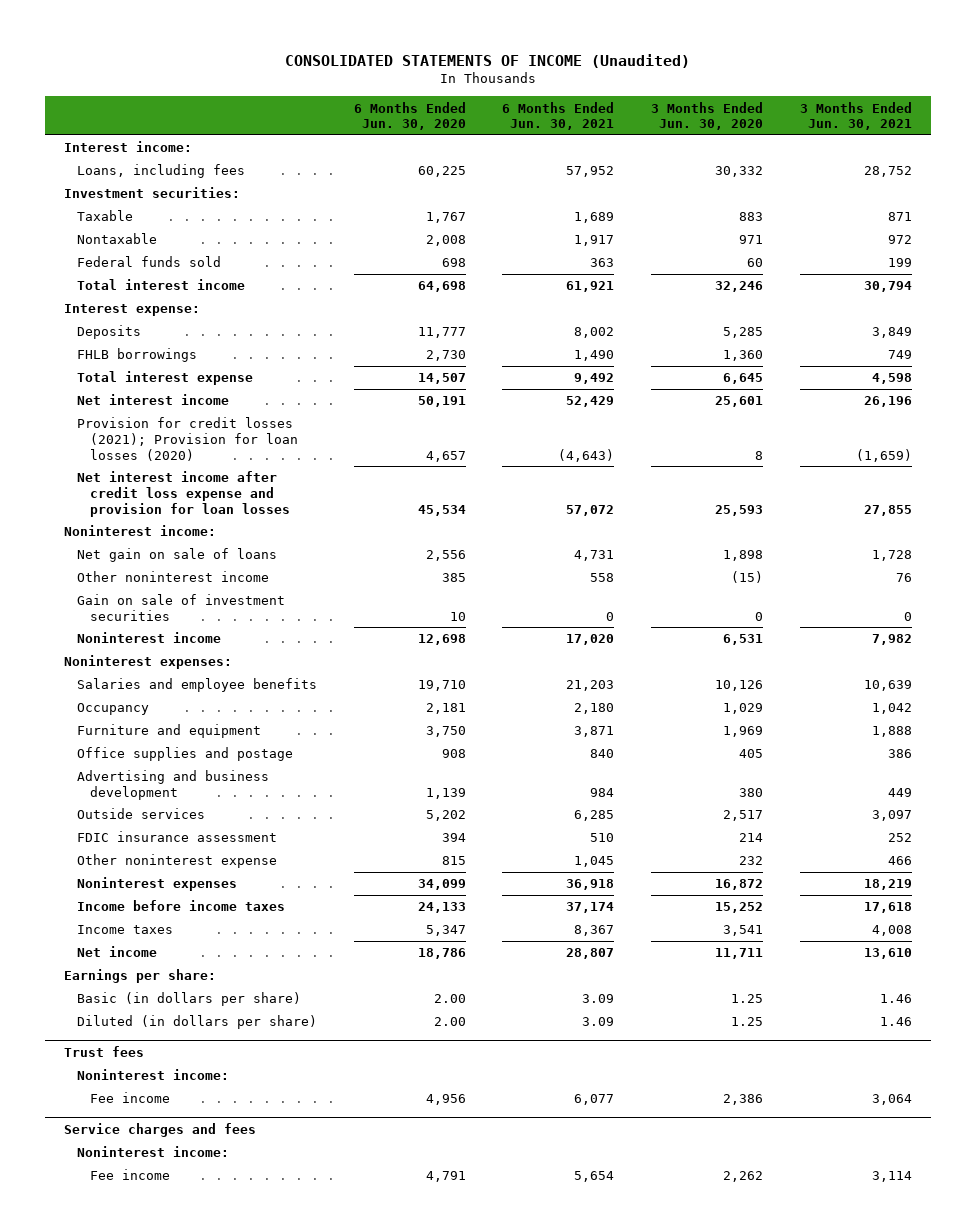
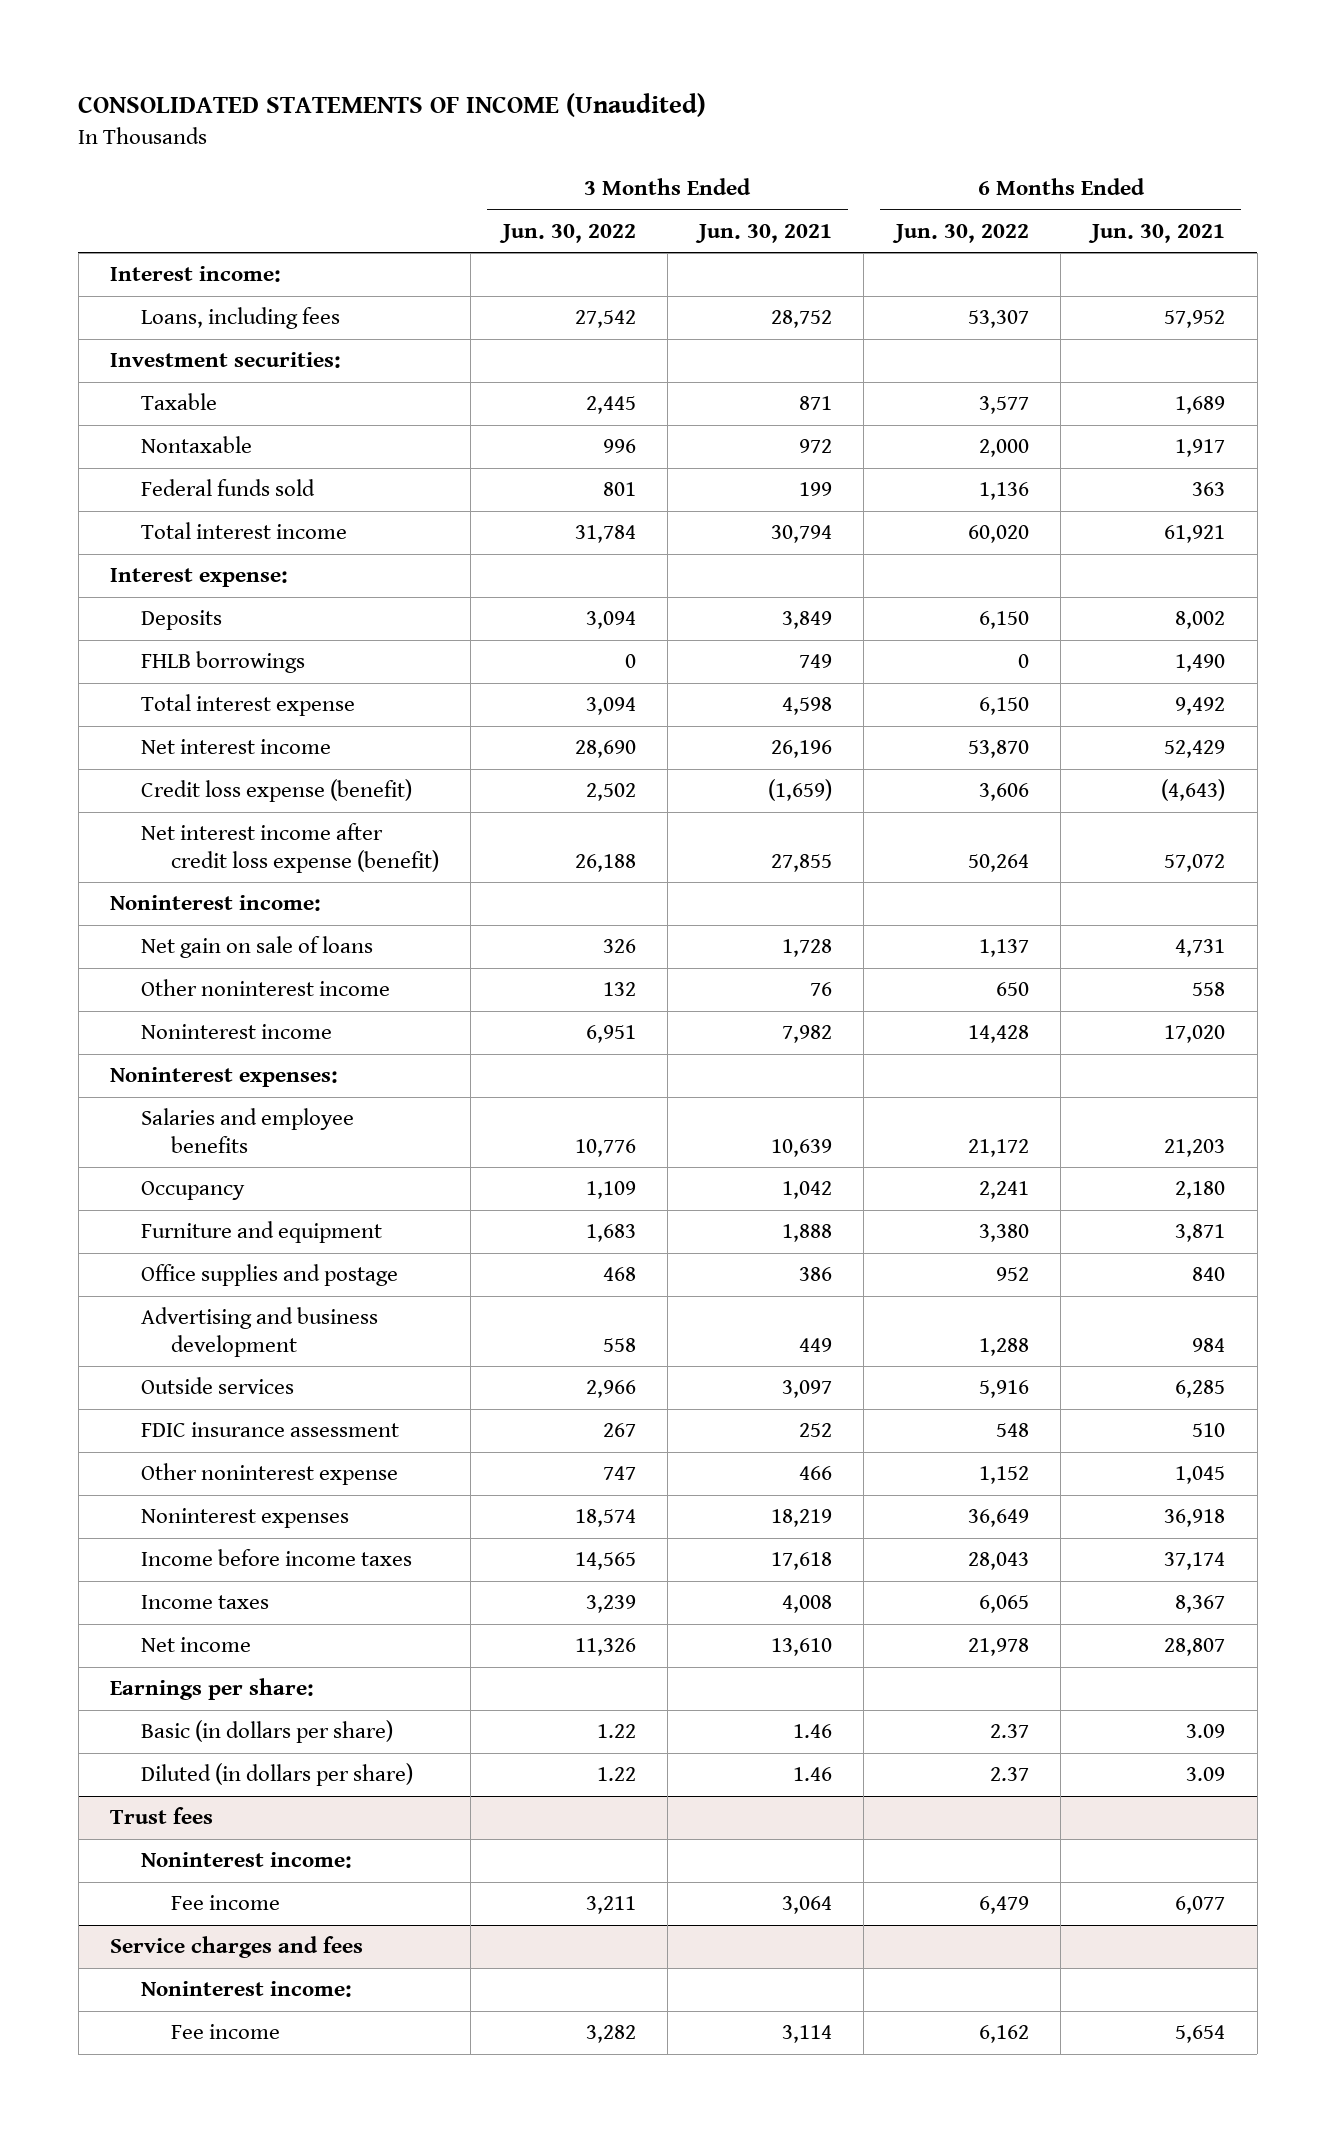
[353,101,466,131] 6 Months Ended Jun. 30, 2020 -> none
[651,101,764,131] 3 Months Ended Jun. 30, 2020 -> none
none -> [498,223,636,243] Jun. 30, 2022
none -> [891,223,1029,243] Jun. 30, 2022
[76,417,298,461] Provision for credit losses (2021); Provision for loan losses (2020) -> [140,779,412,803] Credit loss expense (benefit)
[76,471,290,517] Net interest income after credit loss expense and provision for loan losses -> [140,823,440,873] Net interest income after credit loss expense (benefit)
[76,594,285,621] Gain on sale of investment securities -> none

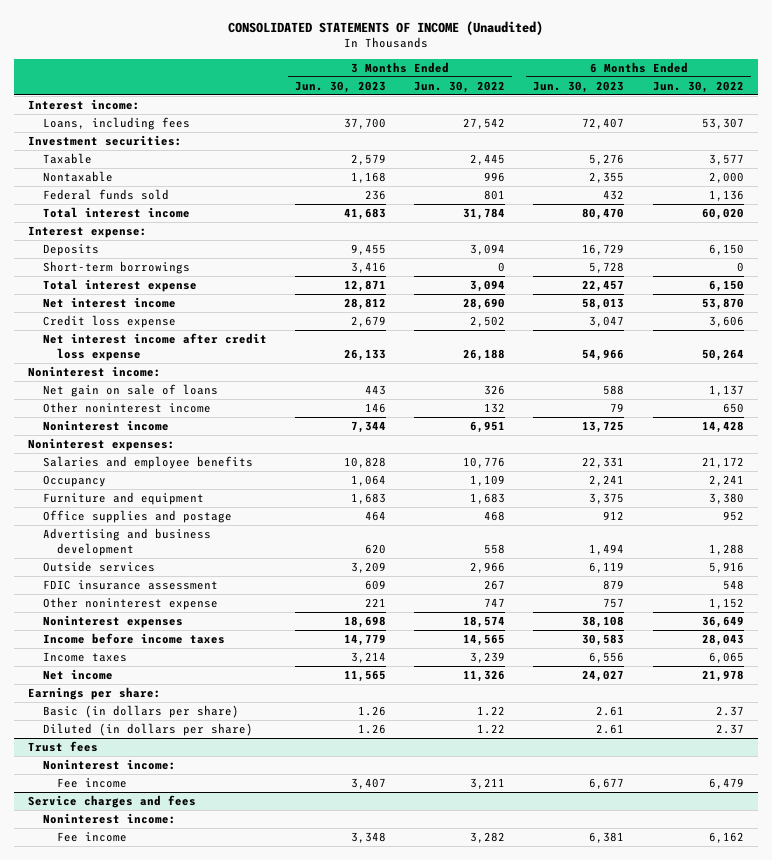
[695,223,833,243] Jun. 30, 2021 -> none
[1088,223,1226,243] Jun. 30, 2021 -> none
none -> [294,80,386,93] Jun. 30, 2023
none -> [533,80,625,93] Jun. 30, 2023
[140,651,305,674] FHLB borrowings -> [42,261,190,275] Short-term borrowings
[140,779,412,803] Credit loss expense (benefit) -> [42,315,176,329] Credit loss expense
[140,823,440,873] Net interest income after credit loss expense (benefit) -> [42,333,267,361] Net interest income after credit loss expense

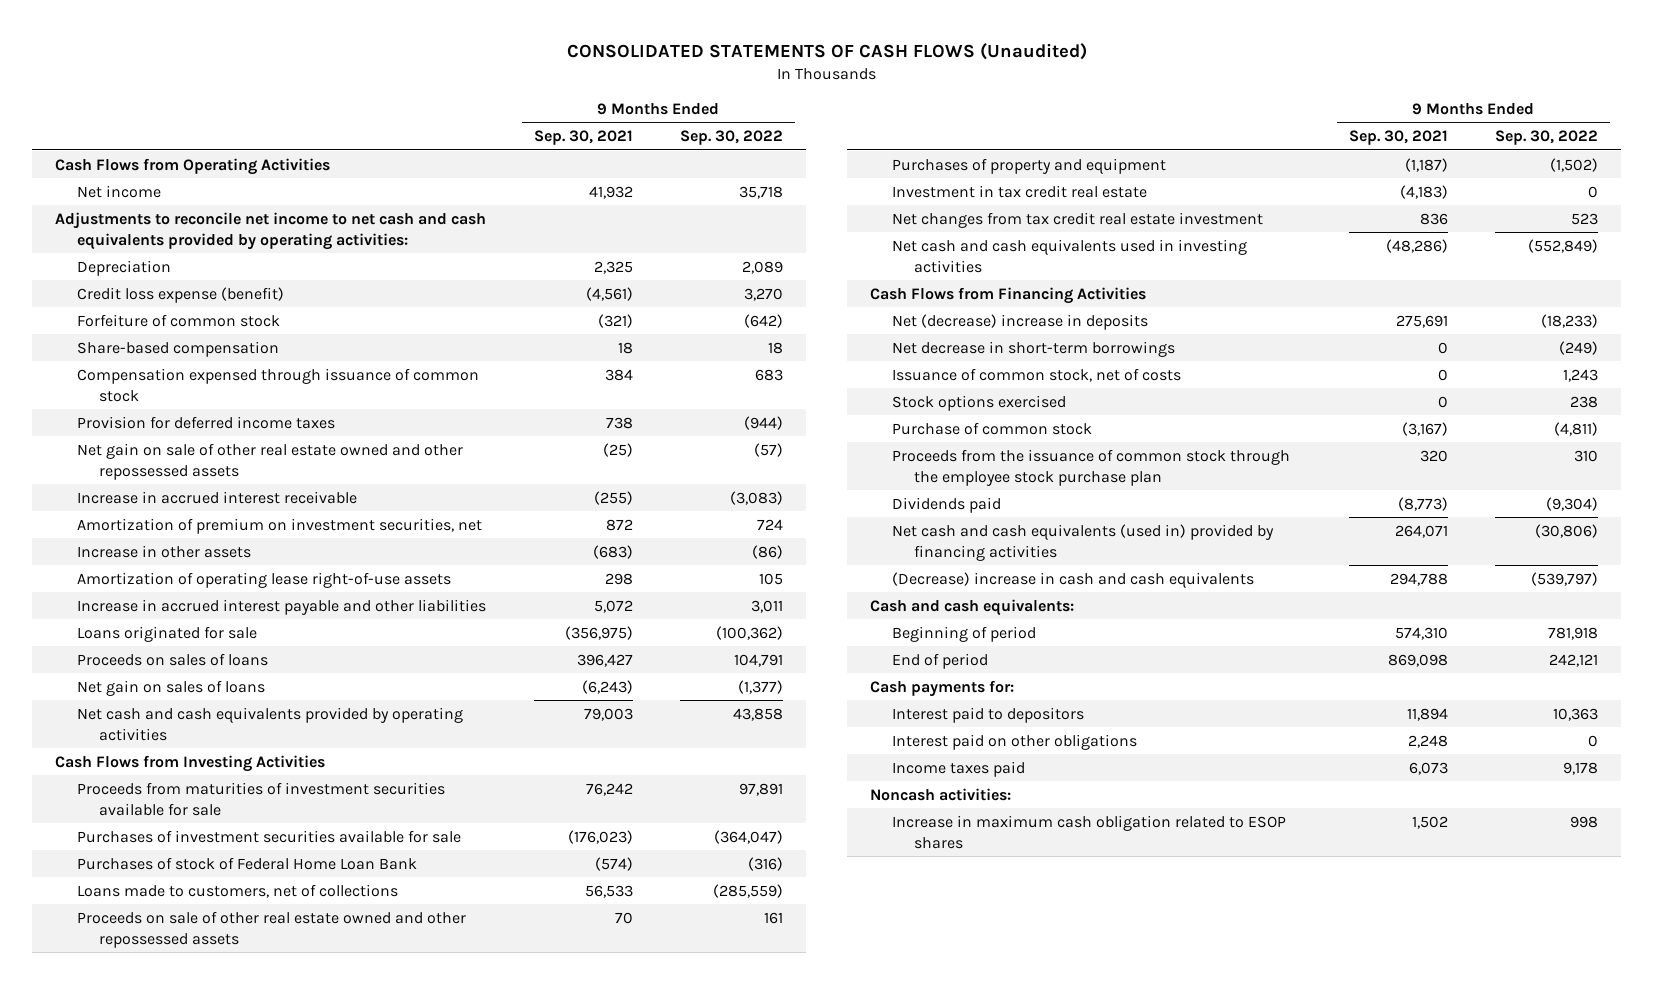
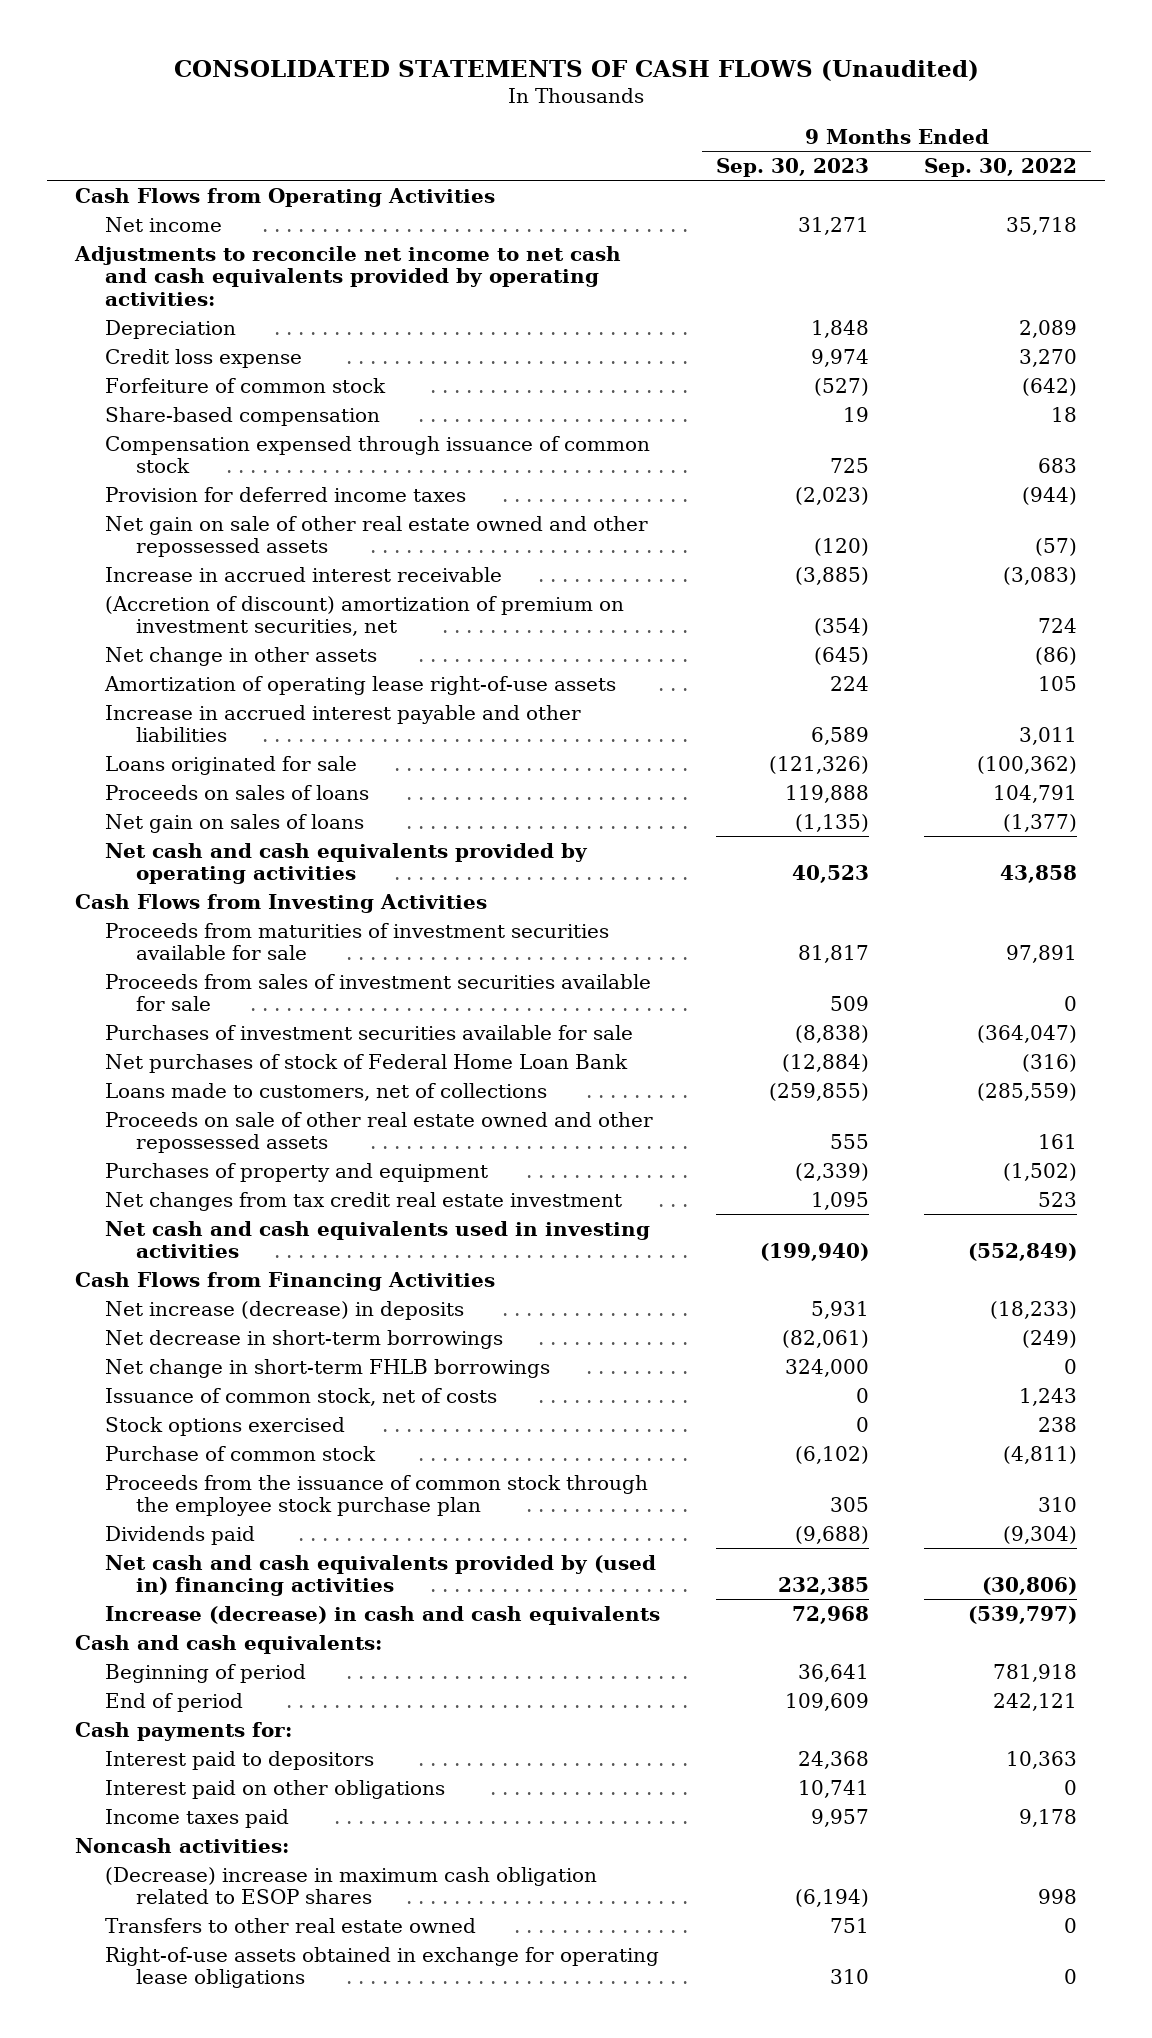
[533,130,633,146] Sep. 30, 2021 -> none
none -> [715,157,869,177] Sep. 30, 2023
[77,286,285,303] Credit loss expense (benefit) -> [105,348,303,368] Credit loss expense
[77,517,483,534] Amortization of premium on investment securities, net -> [105,595,625,637] (Accretion of discount) amortization of premium on investment securities, net
[77,544,252,558] Increase in other assets -> [105,646,378,666] Net change in other assets
none -> [105,973,652,1012] Proceeds from sales of investment securities available for sale
[77,856,418,870] Purchases of stock of Federal Home Loan Bank -> [105,1053,629,1073] Net purchases of stock of Federal Home Loan Bank
[892,184,1148,198] Investment in tax credit real estate -> none
[892,313,1149,330] Net (decrease) increase in deposits -> [105,1300,465,1320] Net increase (decrease) in deposits
none -> [105,1358,551,1378] Net change in short-term FHLB borrowings
[892,523,1275,561] Net cash and cash equivalents (used in) provided by financing activities -> [105,1554,657,1597] Net cash and cash equivalents provided by (used in) financing activities
[892,571,1255,588] (Decrease) increase in cash and cash equivalents -> [105,1605,661,1625] Increase (decrease) in cash and cash equivalents
[892,814,1287,849] Increase in maximum cash obligation related to ESOP shares -> [105,1866,598,1905] (Decrease) increase in maximum cash obligation related to ESOP shares
none -> [105,1917,477,1933] Transfers to other real estate owned
none -> [105,1946,660,1989] Right-of-use assets obtained in exchange for operating lease obligations

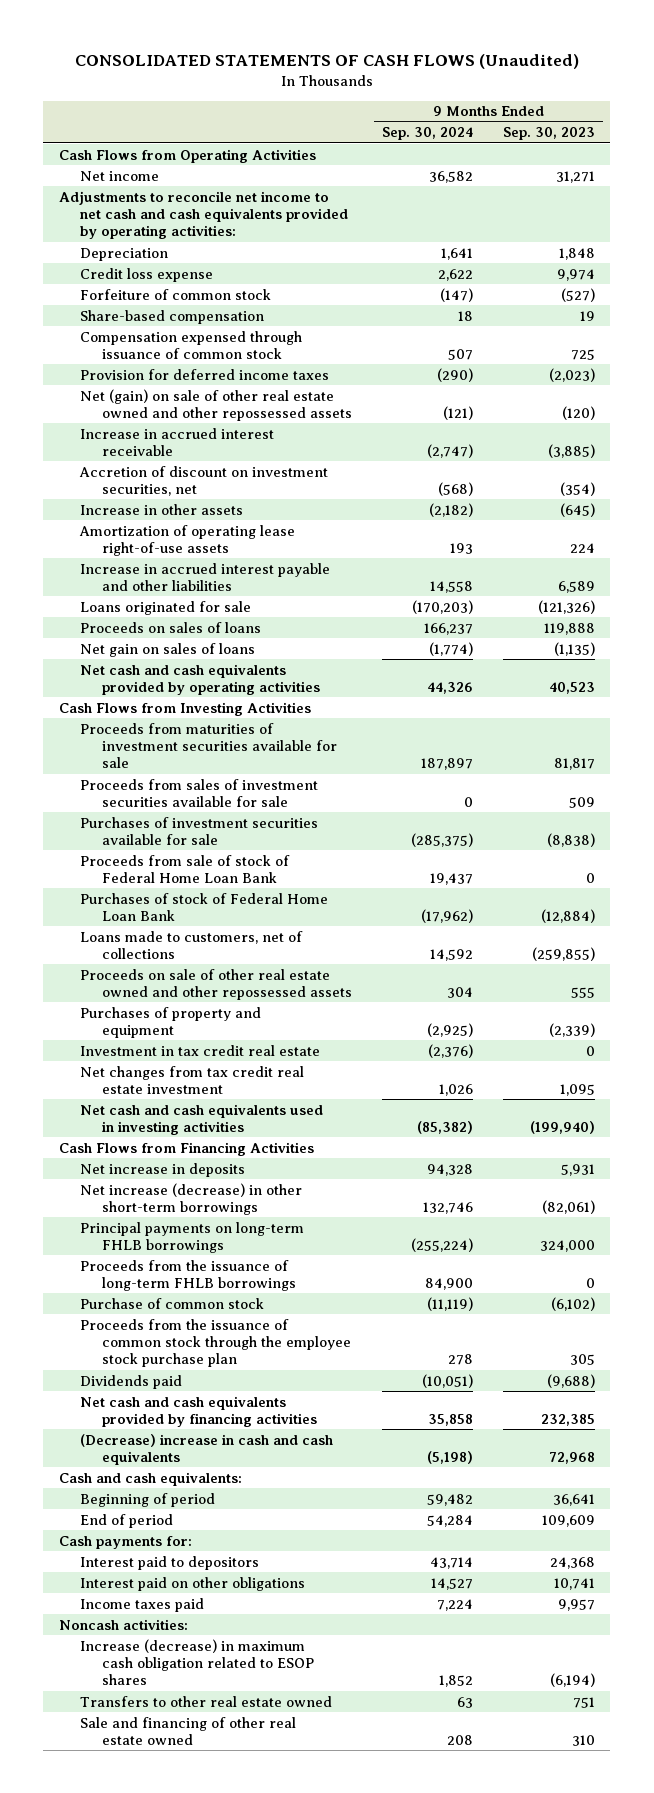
[924,157,1078,177] Sep. 30, 2022 -> none
none -> [382,127,474,141] Sep. 30, 2024
[105,515,649,558] Net gain on sale of other real estate owned and other repossessed assets -> [80,388,352,422] Net (gain) on sale of other real estate owned and other repossessed assets
[105,595,625,637] (Accretion of discount) amortization of premium on investment securities, net -> [79,465,329,497] Accretion of discount on investment securities, net
[105,646,378,666] Net change in other assets -> [80,503,244,515] Increase in other assets
none -> [80,854,291,884] Proceeds from sale of stock of Federal Home Loan Bank
[105,1053,629,1073] Net purchases of stock of Federal Home Loan Bank -> [80,892,329,922] Purchases of stock of Federal Home Loan Bank
none -> [80,1044,321,1056] Investment in tax credit real estate
[105,1387,498,1406] Issuance of common stock, net of costs -> none
[105,1416,346,1436] Stock options exercised -> none
[105,1300,465,1320] Net increase (decrease) in deposits -> [80,1162,246,1177] Net increase in deposits
[105,1329,504,1349] Net decrease in short-term borrowings -> [80,1182,303,1216] Net increase (decrease) in other short-term borrowings
[105,1358,551,1378] Net change in short-term FHLB borrowings -> [80,1221,305,1254] Principal payments on long-term FHLB borrowings
none -> [80,1259,296,1292] Proceeds from the issuance of long-term FHLB borrowings
[105,1554,657,1597] Net cash and cash equivalents provided by (used in) financing activities -> [80,1395,317,1428] Net cash and cash equivalents provided by financing activities
[105,1605,661,1625] Increase (decrease) in cash and cash equivalents -> [80,1433,334,1466] (Decrease) increase in cash and cash equivalents
[105,1866,598,1905] (Decrease) increase in maximum cash obligation related to ESOP shares -> [80,1638,314,1686] Increase (decrease) in maximum cash obligation related to ESOP shares
[105,1946,660,1989] Right-of-use assets obtained in exchange for operating lease obligations -> none
none -> [80,1716,297,1746] Sale and financing of other real estate owned

